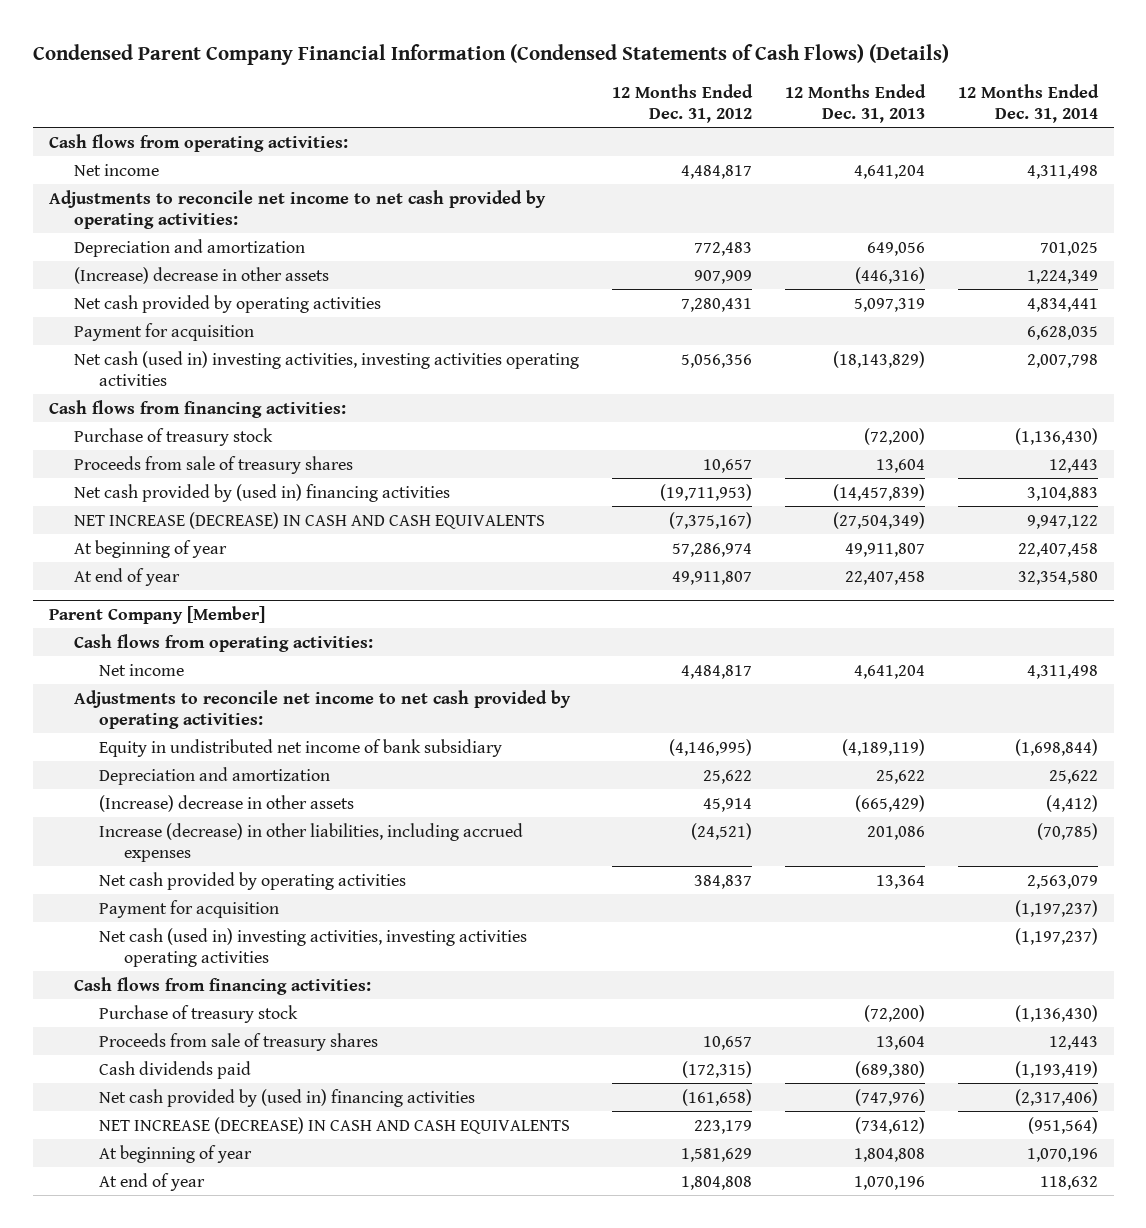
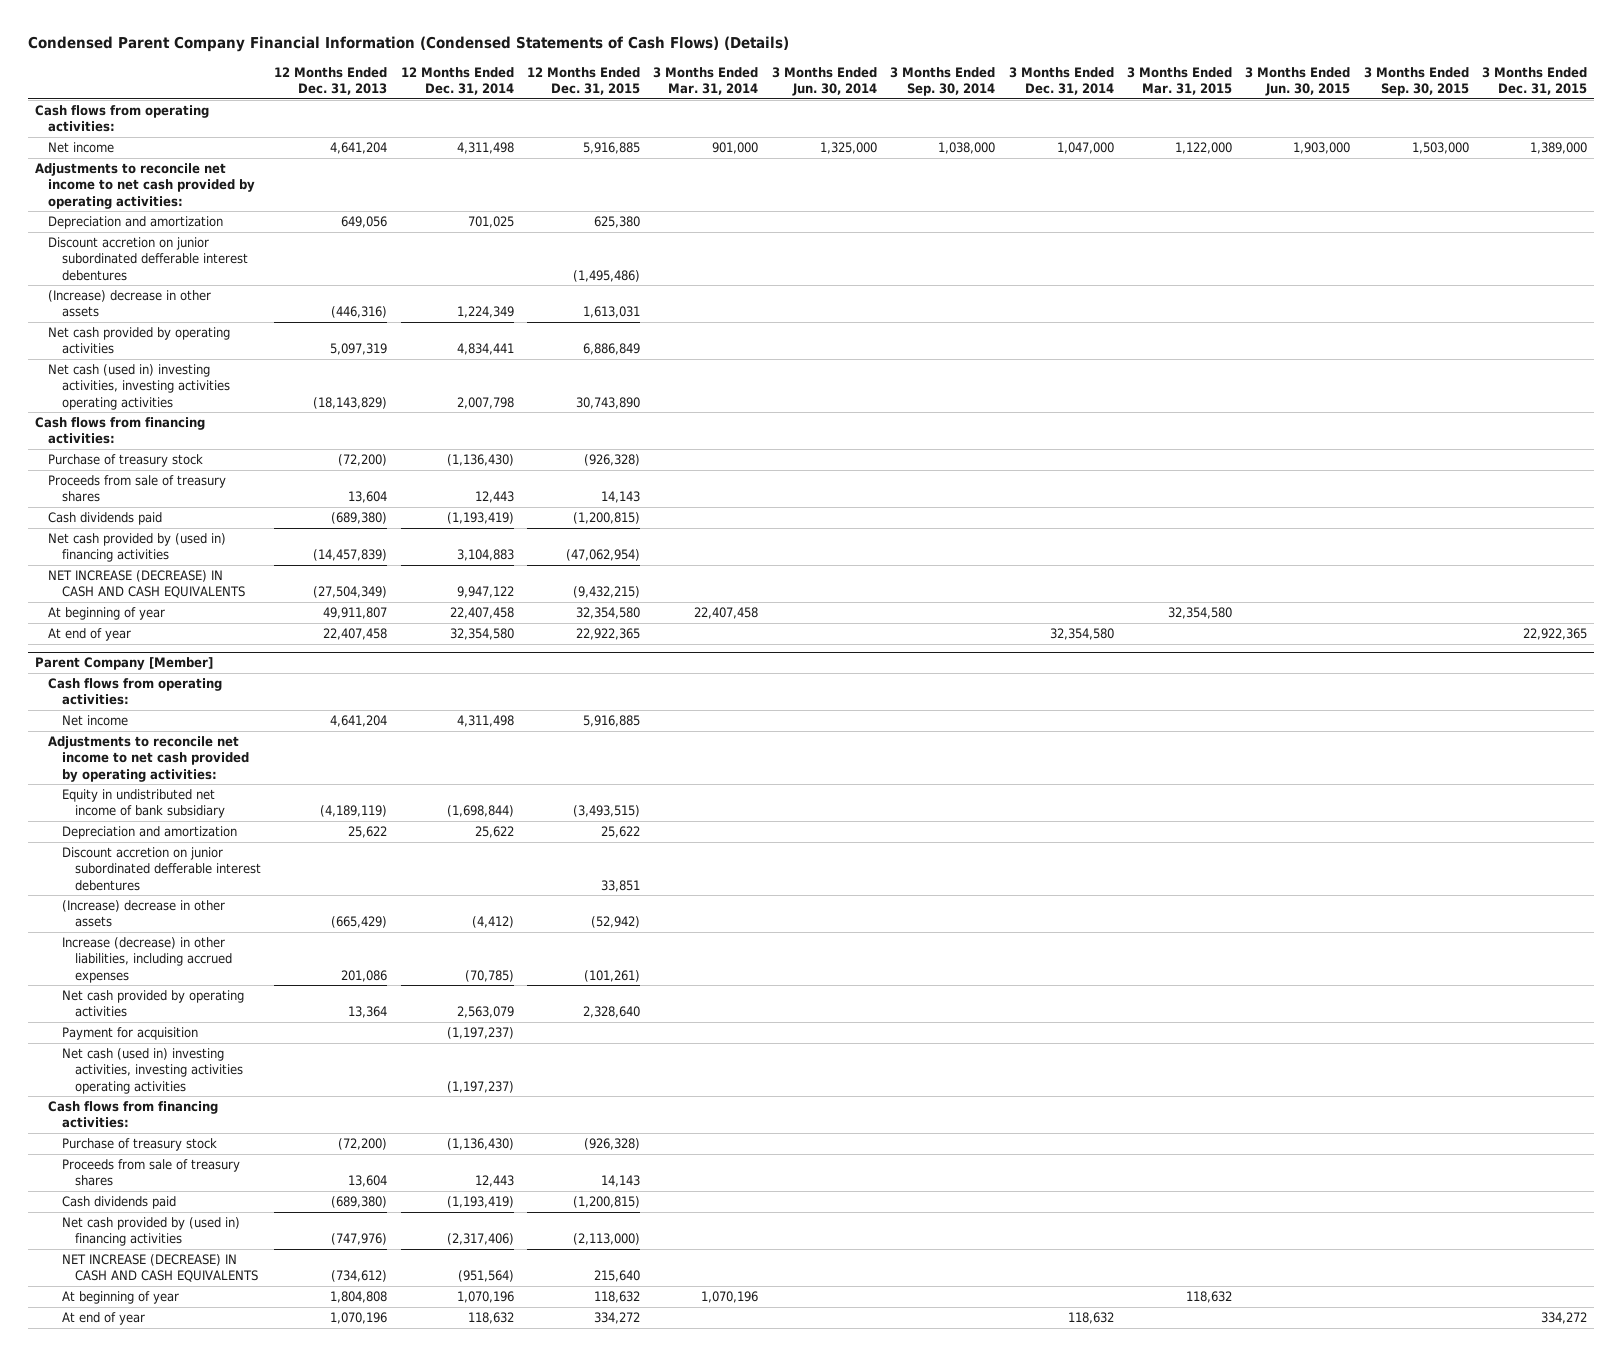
[611,83,753,123] 12 Months Ended Dec. 31, 2012 -> none
none -> [527,66,641,95] 12 Months Ended Dec. 31, 2015
none -> [653,66,759,95] 3 Months Ended Mar. 31, 2014
none -> [771,66,877,96] 3 Months Ended Jun. 30, 2014
none -> [890,66,996,96] 3 Months Ended Sep. 30, 2014
none -> [1008,66,1114,95] 3 Months Ended Dec. 31, 2014
none -> [1126,66,1232,95] 3 Months Ended Mar. 31, 2015
none -> [1245,66,1351,96] 3 Months Ended Jun. 30, 2015
none -> [1363,66,1469,96] 3 Months Ended Sep. 30, 2015
none -> [1481,66,1587,95] 3 Months Ended Dec. 31, 2015
none -> [48,237,248,281] Discount accretion on junior subordinated defferable interest debentures
[74,322,255,341] Payment for acquisition -> none
none -> [48,512,163,526] Cash dividends paid
none -> [61,847,262,891] Discount accretion on junior subordinated defferable interest debentures

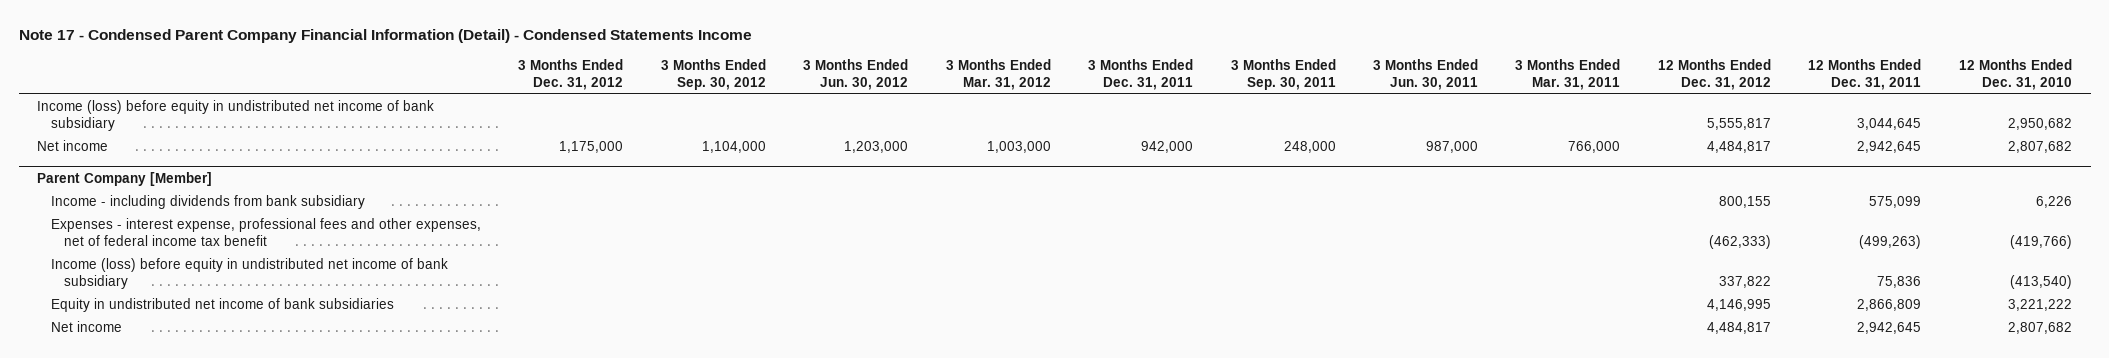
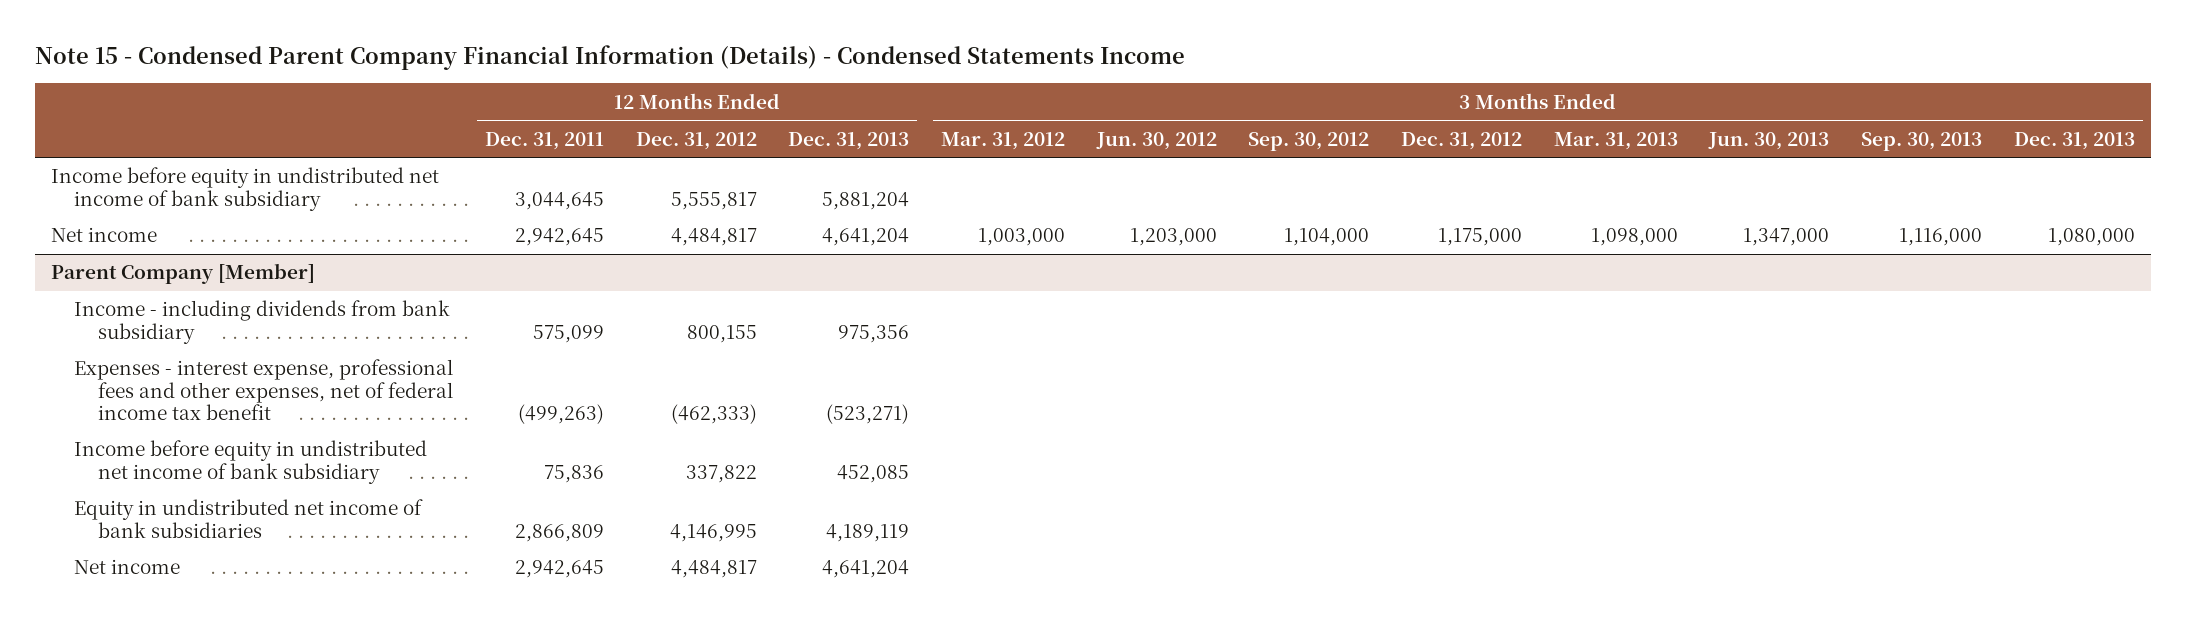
[18,28,752,43] Note 17 - Condensed Parent Company Financial Information (Detail) - Condensed Statements Income -> [35,45,1186,71] Note 15 - Condensed Parent Company Financial Information (Details) - Condensed Statements Income
[1088,58,1194,90] 3 Months Ended Dec. 31, 2011 -> none
[1230,58,1336,90] 3 Months Ended Sep. 30, 2011 -> none
[1372,58,1478,90] 3 Months Ended Jun. 30, 2011 -> none
[1515,58,1621,90] 3 Months Ended Mar. 31, 2011 -> none
[1958,58,2072,90] 12 Months Ended Dec. 31, 2010 -> none
none -> [788,131,910,150] Dec. 31, 2013
none -> [1553,131,1678,150] Mar. 31, 2013
none -> [1708,131,1830,150] Jun. 30, 2013
none -> [1861,131,1983,151] Sep. 30, 2013
none -> [2013,131,2135,150] Dec. 31, 2013
[37,100,435,132] Income (loss) before equity in undistributed net income of bank subsidiary -> [50,167,439,211] Income before equity in undistributed net income of bank subsidiary
[50,258,448,290] Income (loss) before equity in undistributed net income of bank subsidiary -> [74,440,428,484] Income before equity in undistributed net income of bank subsidiary

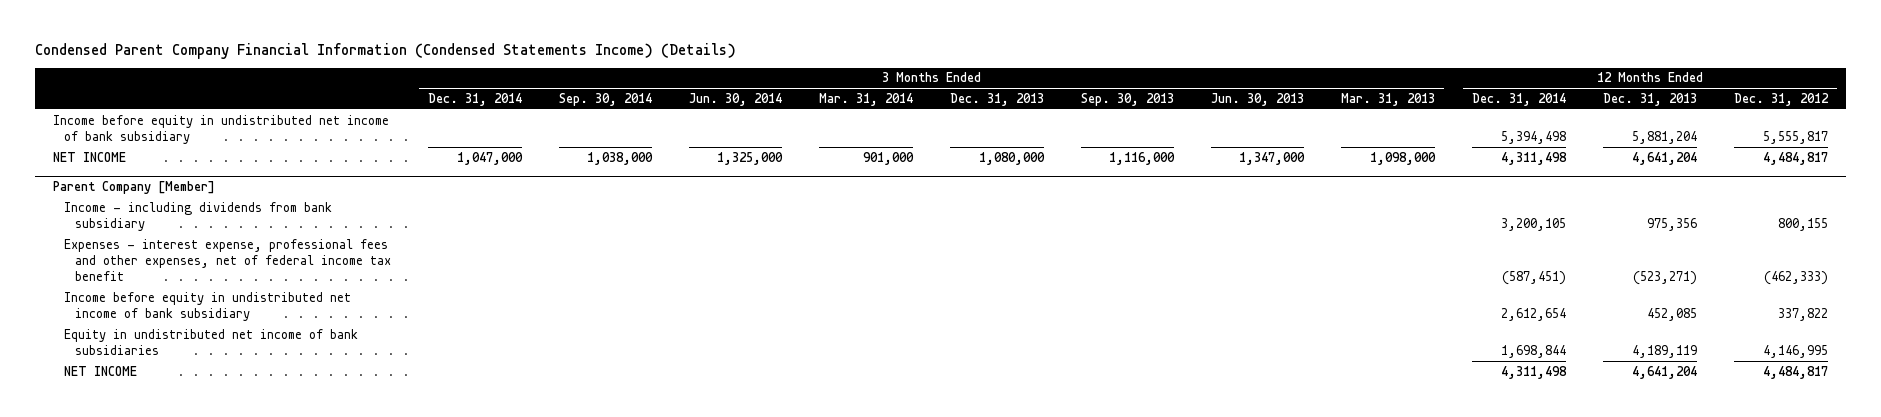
[35,45,1186,71] Note 15 - Condensed Parent Company Financial Information (Details) - Condensed Statements Income -> [34,42,736,59] Condensed Parent Company Financial Information (Condensed Statements Income) (Details)
[484,131,604,150] Dec. 31, 2011 -> none
[941,131,1066,150] Mar. 31, 2012 -> none
[1095,131,1217,150] Jun. 30, 2012 -> none
[1248,131,1370,151] Sep. 30, 2012 -> none
[1401,131,1523,150] Dec. 31, 2012 -> none
none -> [428,92,523,106] Dec. 31, 2014
none -> [559,92,653,106] Sep. 30, 2014
none -> [689,92,783,106] Jun. 30, 2014
none -> [819,92,914,106] Mar. 31, 2014
none -> [1471,92,1566,106] Dec. 31, 2014
[50,227,157,243] Net income -> [53,151,127,162] NET INCOME
[74,559,181,575] Net income -> [64,365,138,376] NET INCOME

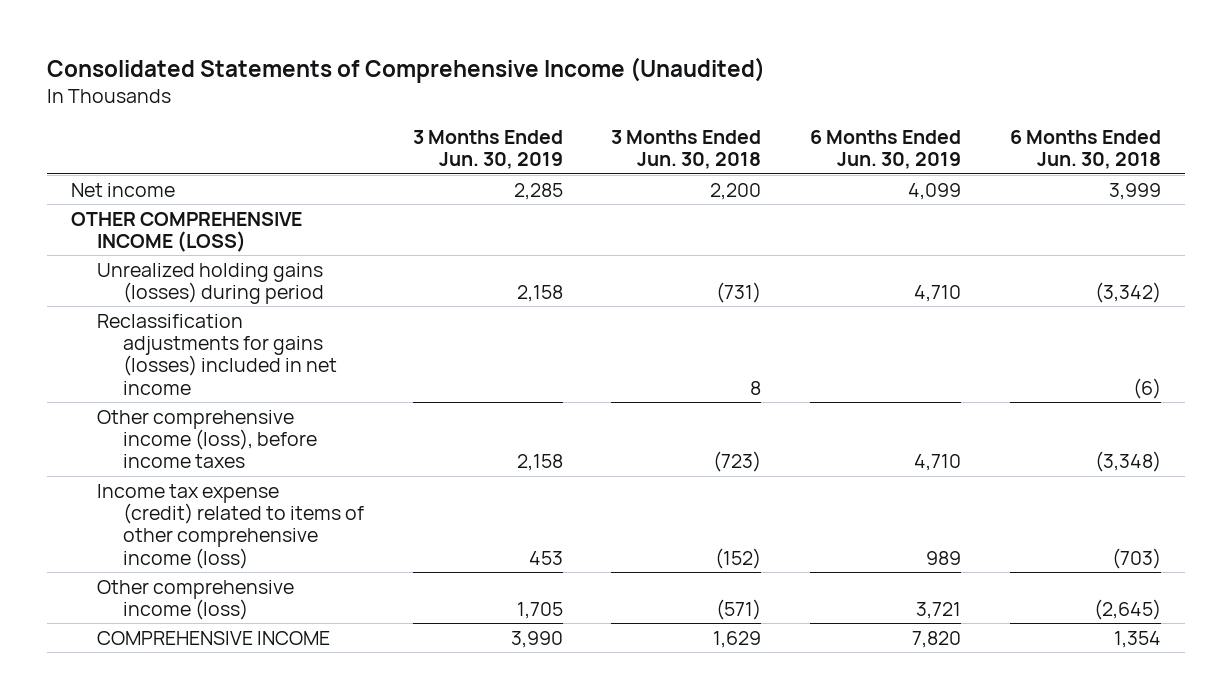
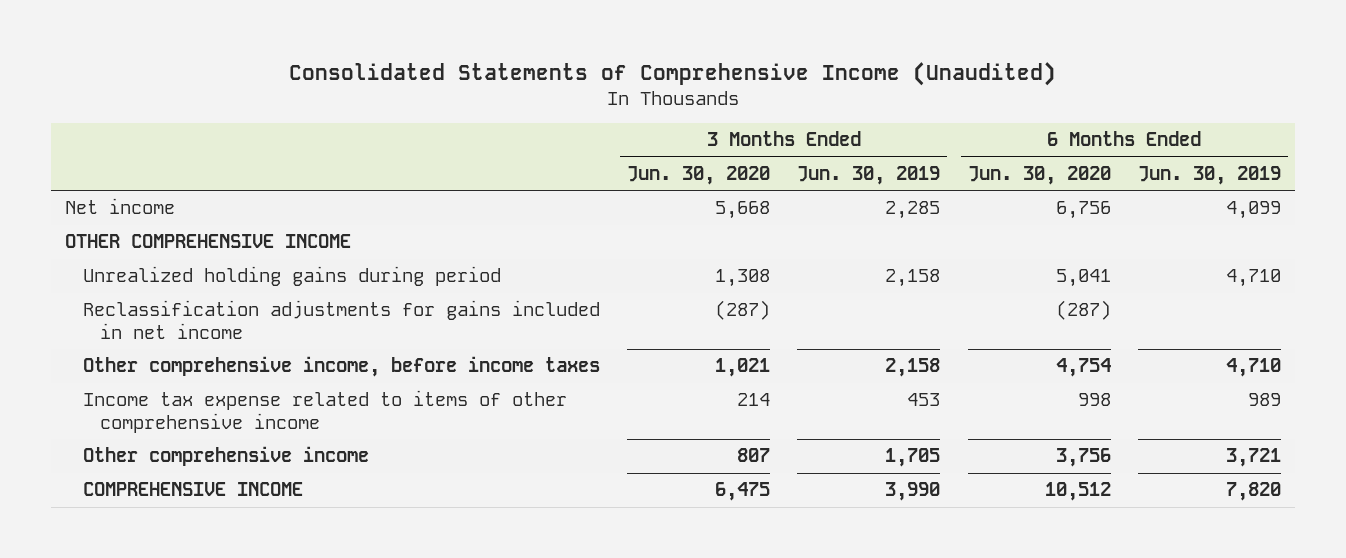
[611,130,762,170] 3 Months Ended Jun. 30, 2018 -> none
[1009,130,1161,170] 6 Months Ended Jun. 30, 2018 -> none
none -> [626,165,770,185] Jun. 30, 2020
none -> [967,165,1111,185] Jun. 30, 2020
[71,211,303,252] OTHER COMPREHENSIVE INCOME (LOSS) -> [64,234,351,249] OTHER COMPREHENSIVE INCOME
[97,262,325,304] Unrealized holding gains (losses) during period -> [82,266,501,287] Unrealized holding gains during period
[97,313,338,395] Reclassification adjustments for gains (losses) included in net income -> [82,300,600,340] Reclassification adjustments for gains included in net income
[97,409,318,469] Other comprehensive income (loss), before income taxes -> [82,356,600,378] Other comprehensive income, before income taxes
[97,483,365,569] Income tax expense (credit) related to items of other comprehensive income (loss) -> [82,390,567,434] Income tax expense related to items of other comprehensive income
[97,579,295,620] Other comprehensive income (loss) -> [82,446,369,467] Other comprehensive income

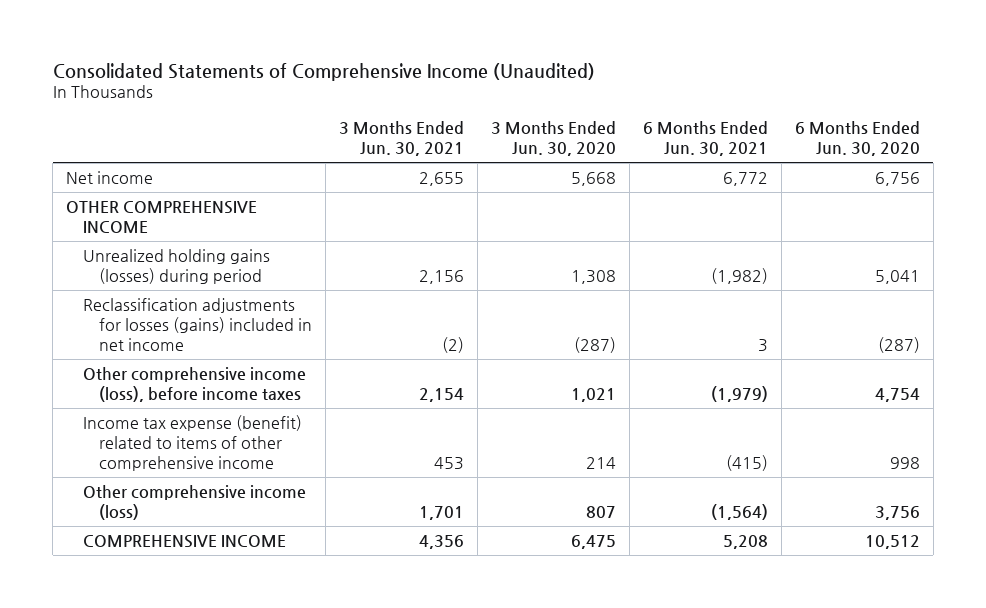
[797,165,941,185] Jun. 30, 2019 -> none
[1137,165,1281,185] Jun. 30, 2019 -> none
none -> [338,120,464,156] 3 Months Ended Jun. 30, 2021
none -> [642,120,768,156] 6 Months Ended Jun. 30, 2021
[82,266,501,287] Unrealized holding gains during period -> [82,249,270,284] Unrealized holding gains (losses) during period
[82,300,600,340] Reclassification adjustments for gains included in net income -> [82,298,313,351] Reclassification adjustments for losses (gains) included in net income
[82,356,600,378] Other comprehensive income, before income taxes -> [82,367,306,402] Other comprehensive income (loss), before income taxes
[82,390,567,434] Income tax expense related to items of other comprehensive income -> [82,415,302,471] Income tax expense (benefit) related to items of other comprehensive income
[82,446,369,467] Other comprehensive income -> [82,485,306,520] Other comprehensive income (loss)

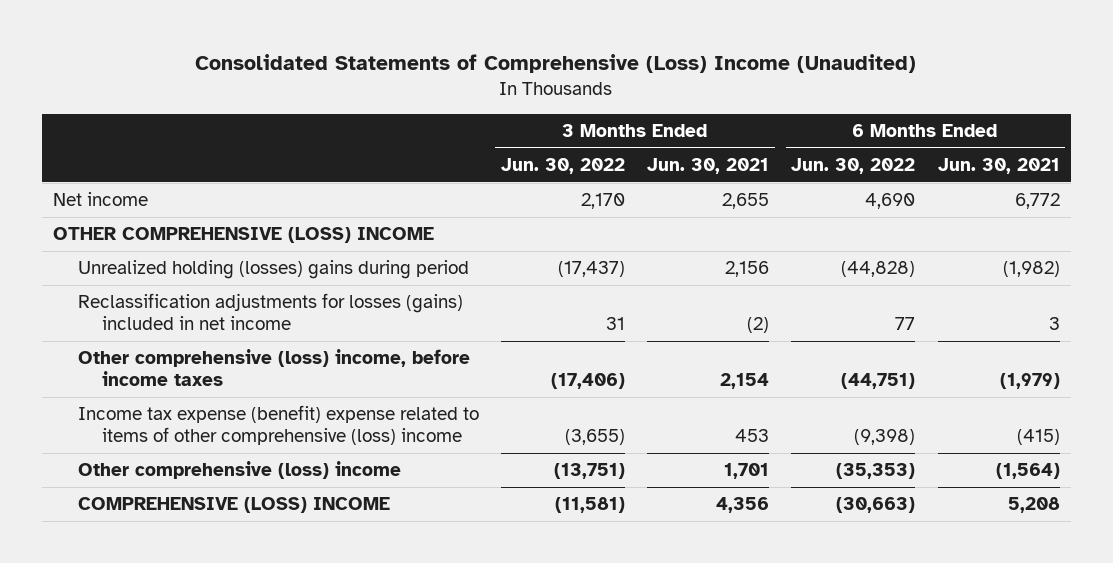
[52,62,595,81] Consolidated Statements of Comprehensive Income (Unaudited) -> [195,54,917,74] Consolidated Statements of Comprehensive (Loss) Income (Unaudited)
[490,120,616,156] 3 Months Ended Jun. 30, 2020 -> none
[794,120,920,156] 6 Months Ended Jun. 30, 2020 -> none
none -> [500,157,625,174] Jun. 30, 2022
none -> [791,157,916,174] Jun. 30, 2022
[66,201,258,233] OTHER COMPREHENSIVE INCOME -> [53,227,435,244] OTHER COMPREHENSIVE (LOSS) INCOME
[82,249,270,284] Unrealized holding gains (losses) during period -> [77,260,469,280] Unrealized holding (losses) gains during period
[82,367,306,402] Other comprehensive income (loss), before income taxes -> [77,349,470,387] Other comprehensive (loss) income, before income taxes
[82,415,302,471] Income tax expense (benefit) related to items of other comprehensive income -> [77,405,479,446] Income tax expense (benefit) expense related to items of other comprehensive (loss) income
[82,485,306,520] Other comprehensive income (loss) -> [77,461,401,480] Other comprehensive (loss) income
[82,535,286,549] COMPREHENSIVE INCOME -> [77,497,390,514] COMPREHENSIVE (LOSS) INCOME

